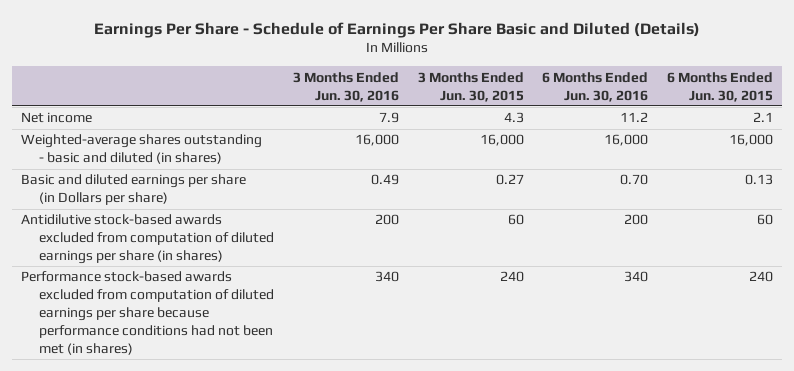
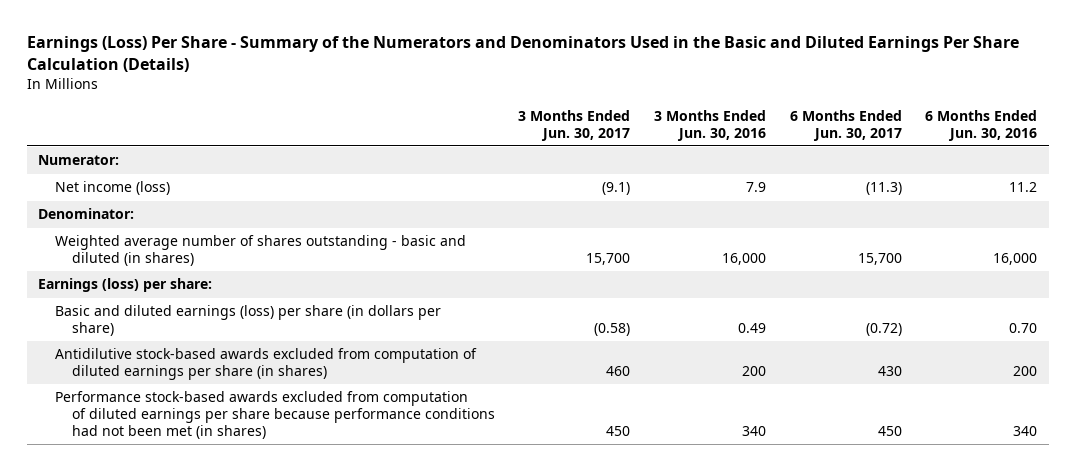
[93,21,700,38] Earnings Per Share - Schedule of Earnings Per Share Basic and Diluted (Details) -> [26,36,1019,72] Earnings (Loss) Per Share - Summary of the Numerators and Denominators Used in the Basic and Diluted Earnings Per Share Calculation (Details)
[417,71,524,102] 3 Months Ended Jun. 30, 2015 -> none
[666,71,773,102] 6 Months Ended Jun. 30, 2015 -> none
none -> [518,109,631,141] 3 Months Ended Jun. 30, 2017
none -> [789,109,902,141] 6 Months Ended Jun. 30, 2017
none -> [38,155,120,166] Numerator:
[21,112,93,124] Net income -> [55,181,171,196] Net income (loss)
none -> [38,208,135,220] Denominator:
[21,134,263,165] Weighted-average shares outstanding - basic and diluted (in shares) -> [55,235,467,267] Weighted average number of shares outstanding - basic and diluted (in shares)
none -> [38,278,213,293] Earnings (loss) per share:
[21,174,247,206] Basic and diluted earnings per share (in Dollars per share) -> [55,305,442,337] Basic and diluted earnings (loss) per share (in dollars per share)

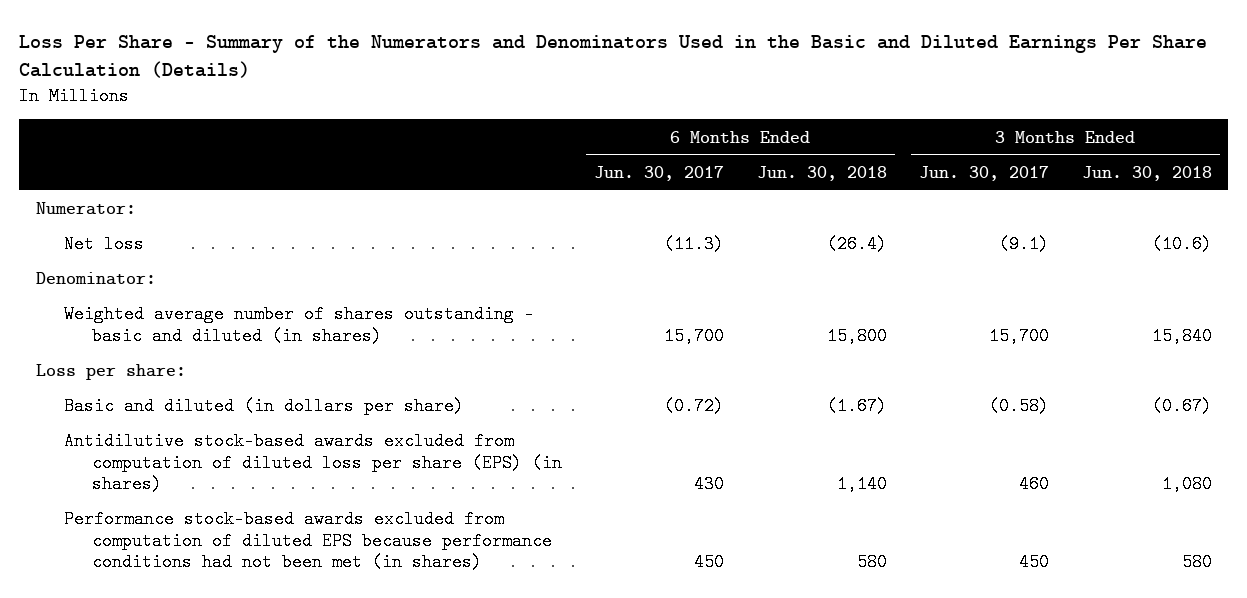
[26,36,1019,72] Earnings (Loss) Per Share - Summary of the Numerators and Denominators Used in the Basic and Diluted Earnings Per Share Calculation (Details) -> [19,34,1208,79] Loss Per Share - Summary of the Numerators and Denominators Used in the Basic and Diluted Earnings Per Share Calculation (Details)
[653,109,766,141] 3 Months Ended Jun. 30, 2016 -> none
[925,109,1038,141] 6 Months Ended Jun. 30, 2016 -> none
none -> [756,165,887,181] Jun. 30, 2018
none -> [1081,165,1212,181] Jun. 30, 2018
[55,181,171,196] Net income (loss) -> [63,235,144,254] Net loss
[38,278,213,293] Earnings (loss) per share: -> [35,364,186,381] Loss per share:
[55,305,442,337] Basic and diluted earnings (loss) per share (in dollars per share) -> [63,397,464,416] Basic and diluted (in dollars per share)
[55,348,478,381] Antidilutive stock-based awards excluded from computation of diluted earnings per share (in shares) -> [63,432,562,494] Antidilutive stock-based awards excluded from computation of diluted loss per share (EPS) (in shares)
[55,391,495,439] Performance stock-based awards excluded from computation of diluted earnings per share because performance conditions had not been met (in shares) -> [63,510,552,572] Performance stock-based awards excluded from computation of diluted EPS because performance conditions had not been met (in shares)

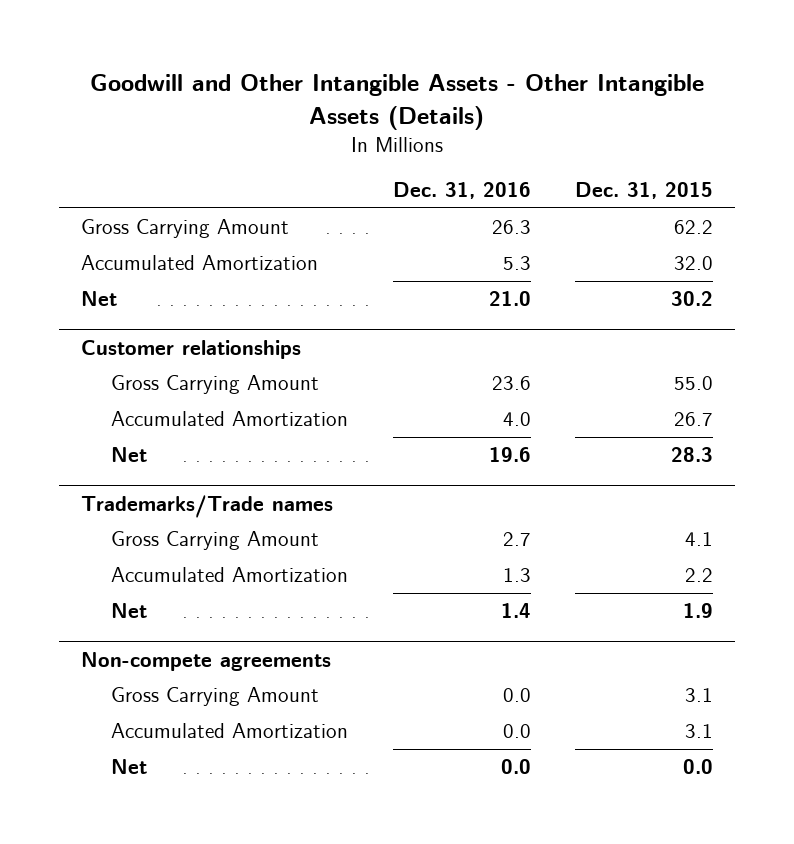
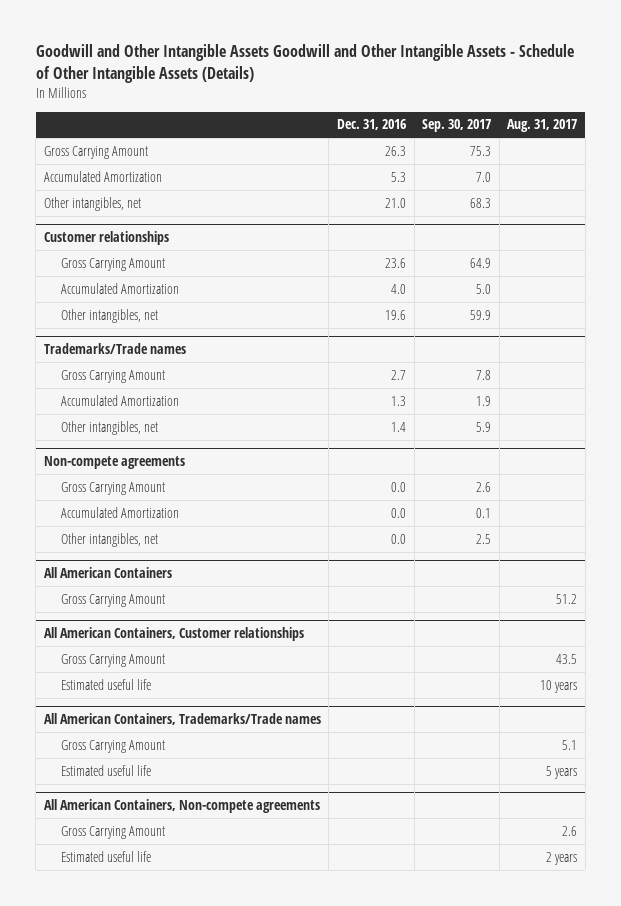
[90,74,705,130] Goodwill and Other Intangible Assets - Other Intangible Assets (Details) -> [35,44,574,83] Goodwill and Other Intangible Assets Goodwill and Other Intangible Assets - Schedule of Other Intangible Assets (Details)
[574,182,713,200] Dec. 31, 2015 -> none
none -> [422,119,492,133] Sep. 30, 2017
none -> [507,119,578,133] Aug. 31, 2017
[81,291,118,307] Net -> [43,196,141,211] Other intangibles, net
[111,447,148,463] Net -> [61,308,159,323] Other intangibles, net
[111,603,148,619] Net -> [61,420,159,435] Other intangibles, net
[111,759,148,775] Net -> [61,532,159,547] Other intangibles, net
none -> [43,567,172,579] All American Containers
none -> [61,593,166,607] Gross Carrying Amount
none -> [43,627,304,642] All American Containers, Customer relationships
none -> [61,653,166,667] Gross Carrying Amount
none -> [61,678,152,690] Estimated useful life
none -> [43,713,321,726] All American Containers, Trademarks/Trade names
none -> [61,739,166,753] Gross Carrying Amount
none -> [61,764,152,776] Estimated useful life
none -> [43,799,320,814] All American Containers, Non-compete agreements
none -> [61,825,166,839] Gross Carrying Amount
none -> [61,850,152,862] Estimated useful life

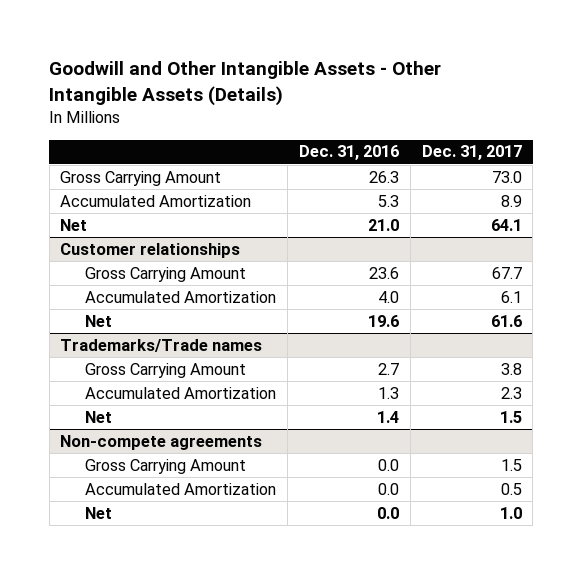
[35,44,574,83] Goodwill and Other Intangible Assets Goodwill and Other Intangible Assets - Schedule of Other Intangible Assets (Details) -> [49,60,442,106] Goodwill and Other Intangible Assets - Other Intangible Assets (Details)
[422,119,492,133] Sep. 30, 2017 -> none
[507,119,578,133] Aug. 31, 2017 -> none
none -> [421,145,522,161] Dec. 31, 2017
[43,196,141,211] Other intangibles, net -> [60,218,88,231] Net
[61,308,159,323] Other intangibles, net -> [85,314,113,327] Net
[61,420,159,435] Other intangibles, net -> [85,410,113,423] Net
[43,567,172,579] All American Containers -> none
[61,593,166,607] Gross Carrying Amount -> none
[43,627,304,642] All American Containers, Customer relationships -> none
[61,653,166,667] Gross Carrying Amount -> none
[61,678,152,690] Estimated useful life -> none
[43,713,321,726] All American Containers, Trademarks/Trade names -> none
[61,739,166,753] Gross Carrying Amount -> none
[61,764,152,776] Estimated useful life -> none
[43,799,320,814] All American Containers, Non-compete agreements -> none
[61,825,166,839] Gross Carrying Amount -> none
[61,850,152,862] Estimated useful life -> none
[61,532,159,547] Other intangibles, net -> [85,506,113,519] Net

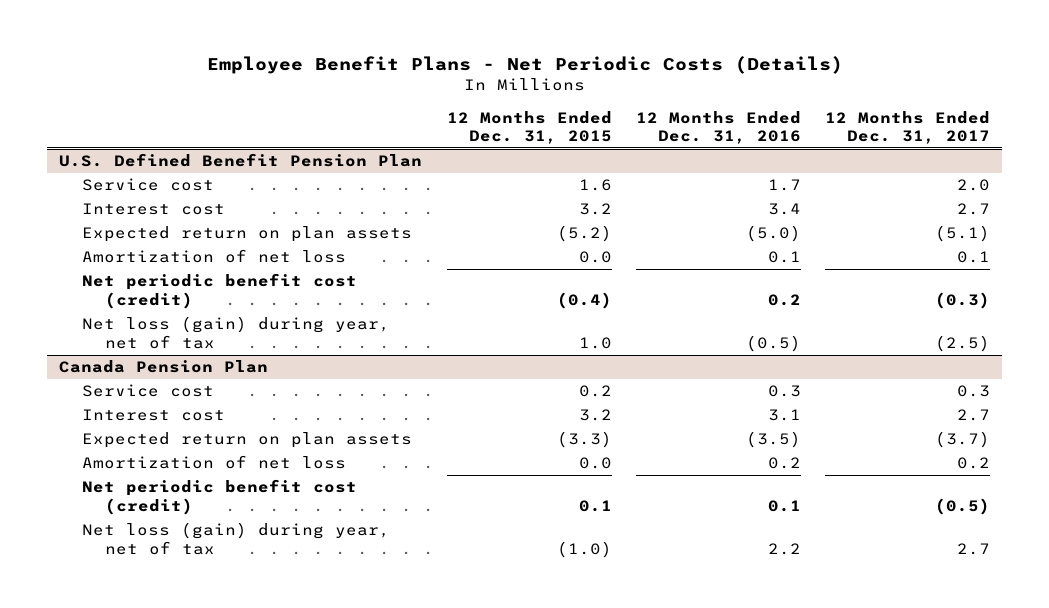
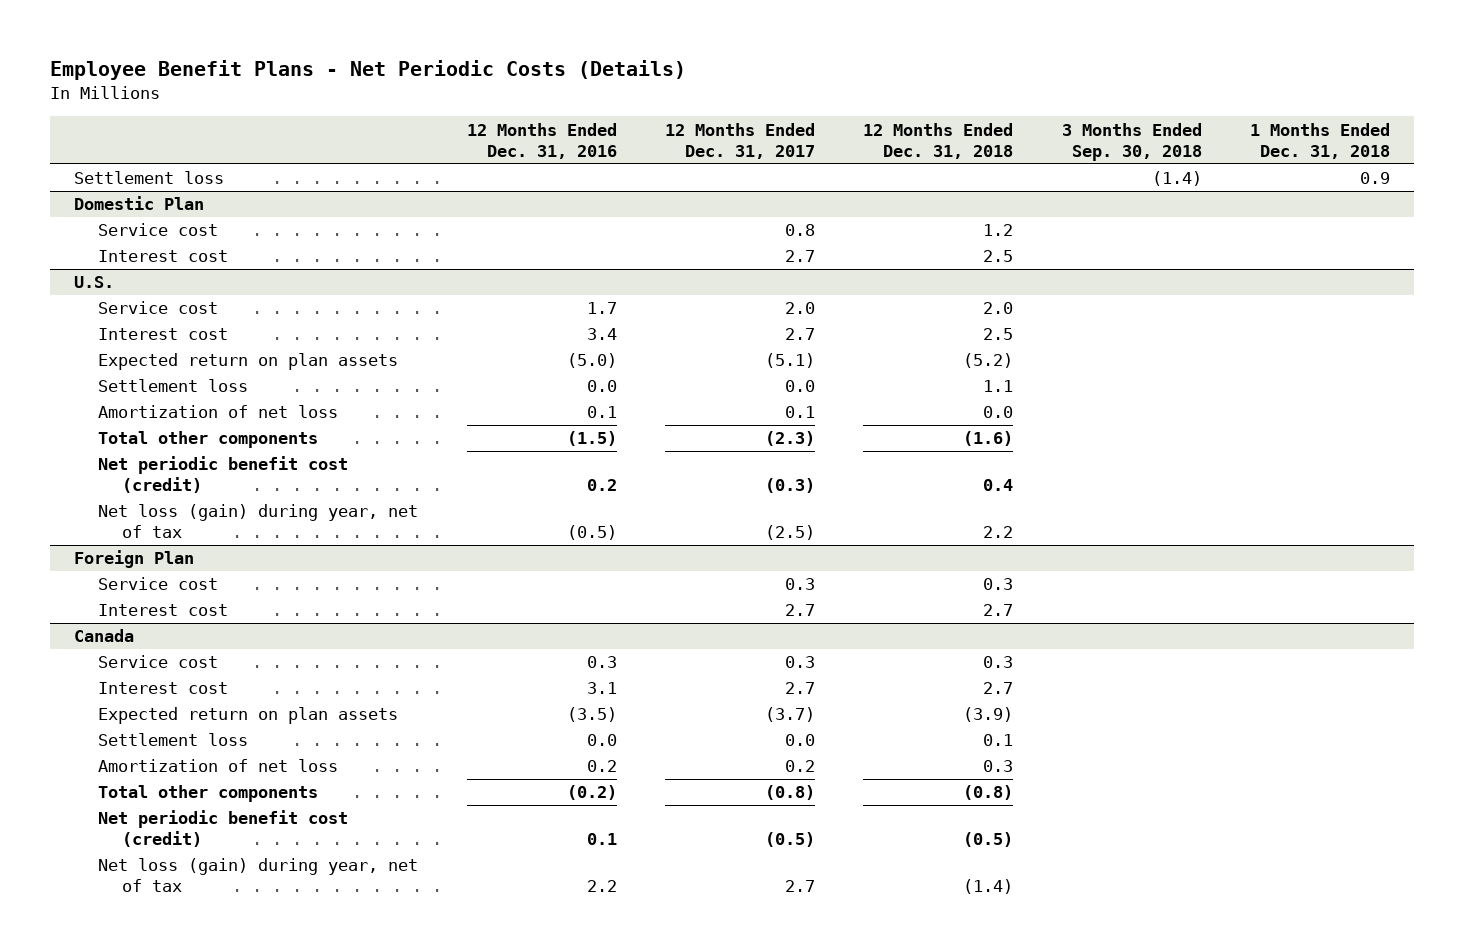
[446,110,612,145] 12 Months Ended Dec. 31, 2015 -> none
none -> [863,122,1014,159] 12 Months Ended Dec. 31, 2018
none -> [1061,122,1202,161] 3 Months Ended Sep. 30, 2018
none -> [1249,122,1390,159] 1 Months Ended Dec. 31, 2018
none -> [74,171,225,185] Settlement loss
[59,153,423,168] U.S. Defined Benefit Pension Plan -> [74,196,205,211] Domestic Plan
none -> [98,223,219,237] Service cost
none -> [98,250,229,263] Interest cost
none -> [74,276,115,289] U.S.
none -> [98,379,249,393] Settlement loss
none -> [98,431,319,449] Total other components
[59,360,269,374] Canada Pension Plan -> [74,550,195,569] Foreign Plan
none -> [98,577,219,591] Service cost
none -> [98,604,229,617] Interest cost
none -> [74,629,135,643] Canada
none -> [98,733,249,747] Settlement loss
none -> [98,785,319,803] Total other components

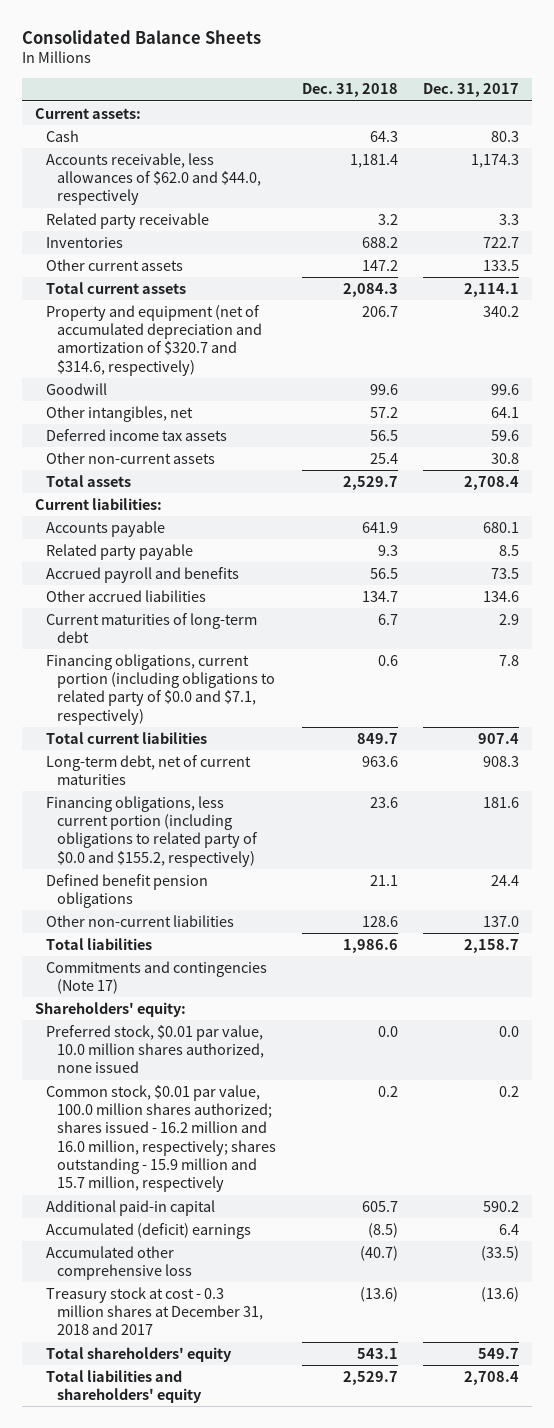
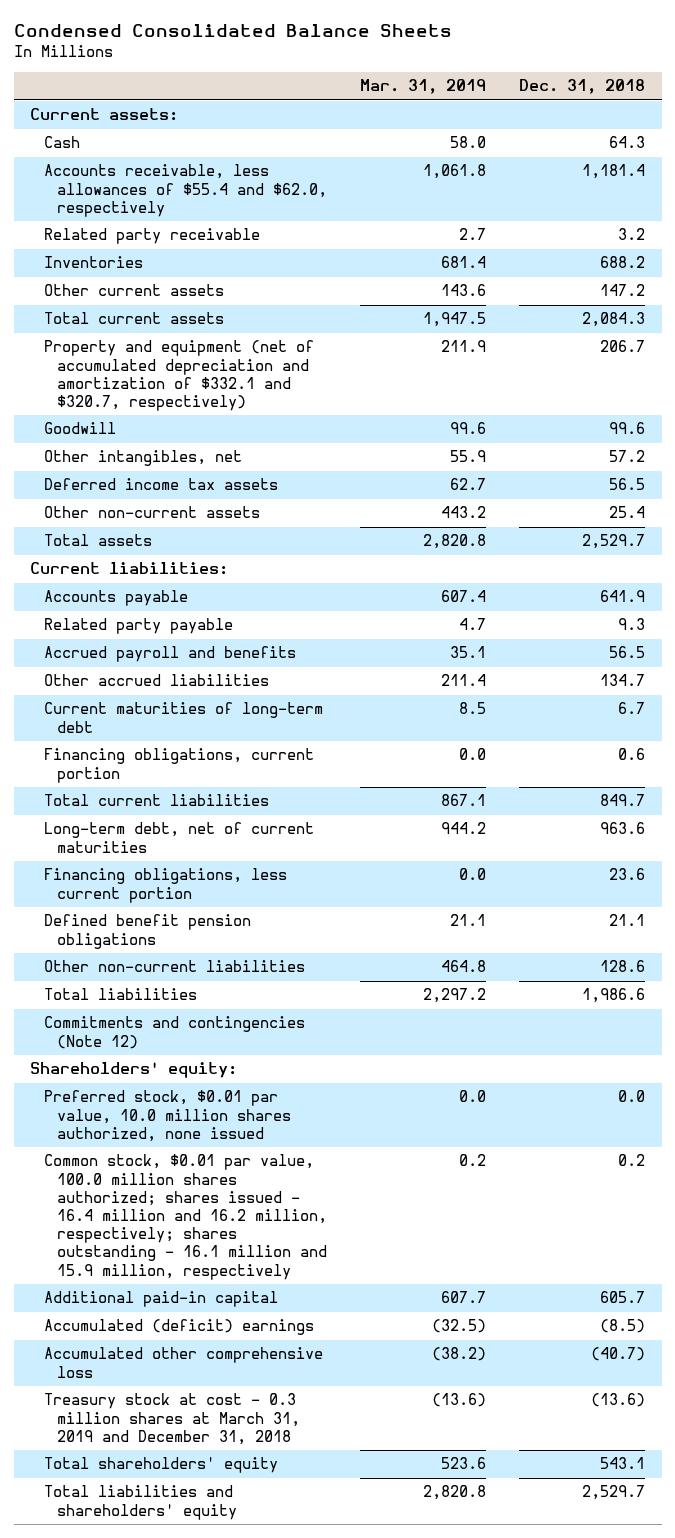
[21,30,261,45] Consolidated Balance Sheets -> [13,23,452,37] Condensed Consolidated Balance Sheets
[423,83,520,98] Dec. 31, 2017 -> none
none -> [360,79,487,95] Mar. 31, 2019
[45,152,261,206] Accounts receivable, less allowances of $62.0 and $44.0, respectively -> [43,164,328,217] Accounts receivable, less allowances of $55.4 and $62.0, respectively
[45,304,262,376] Property and equipment (net of accumulated depreciation and amortization of $320.7 and $314.6, respectively) -> [43,340,314,412] Property and equipment (net of accumulated depreciation and amortization of $332.1 and $320.7, respectively)
[45,653,275,725] Financing obligations, current portion (including obligations to related party of $0.0 and $7.1, respectively) -> [43,748,314,783] Financing obligations, current portion
[45,795,258,867] Financing obligations, less current portion (including obligations to related party of $0.0 and $155.2, respectively) -> [43,868,287,903] Financing obligations, less current portion
[45,960,267,995] Commitments and contingencies (Note 17) -> [43,1016,305,1049] Commitments and contingencies (Note 12)
[45,1084,276,1193] Common stock, $0.01 par value, 100.0 million shares authorized; shares issued - 16.2 million and 16.0 million, respectively; shares outstanding - 15.9 million and 15.7 million, respectively -> [43,1154,328,1280] Common stock, $0.01 par value, 100.0 million shares authorized; shares issued - 16.4 million and 16.2 million, respectively; shares outstanding - 16.1 million and 15.9 million, respectively
[45,1286,263,1336] Treasury stock at cost - 0.3 million shares at December 31, 2018 and 2017 -> [43,1393,301,1445] Treasury stock at cost - 0.3 million shares at March 31, 2019 and December 31, 2018

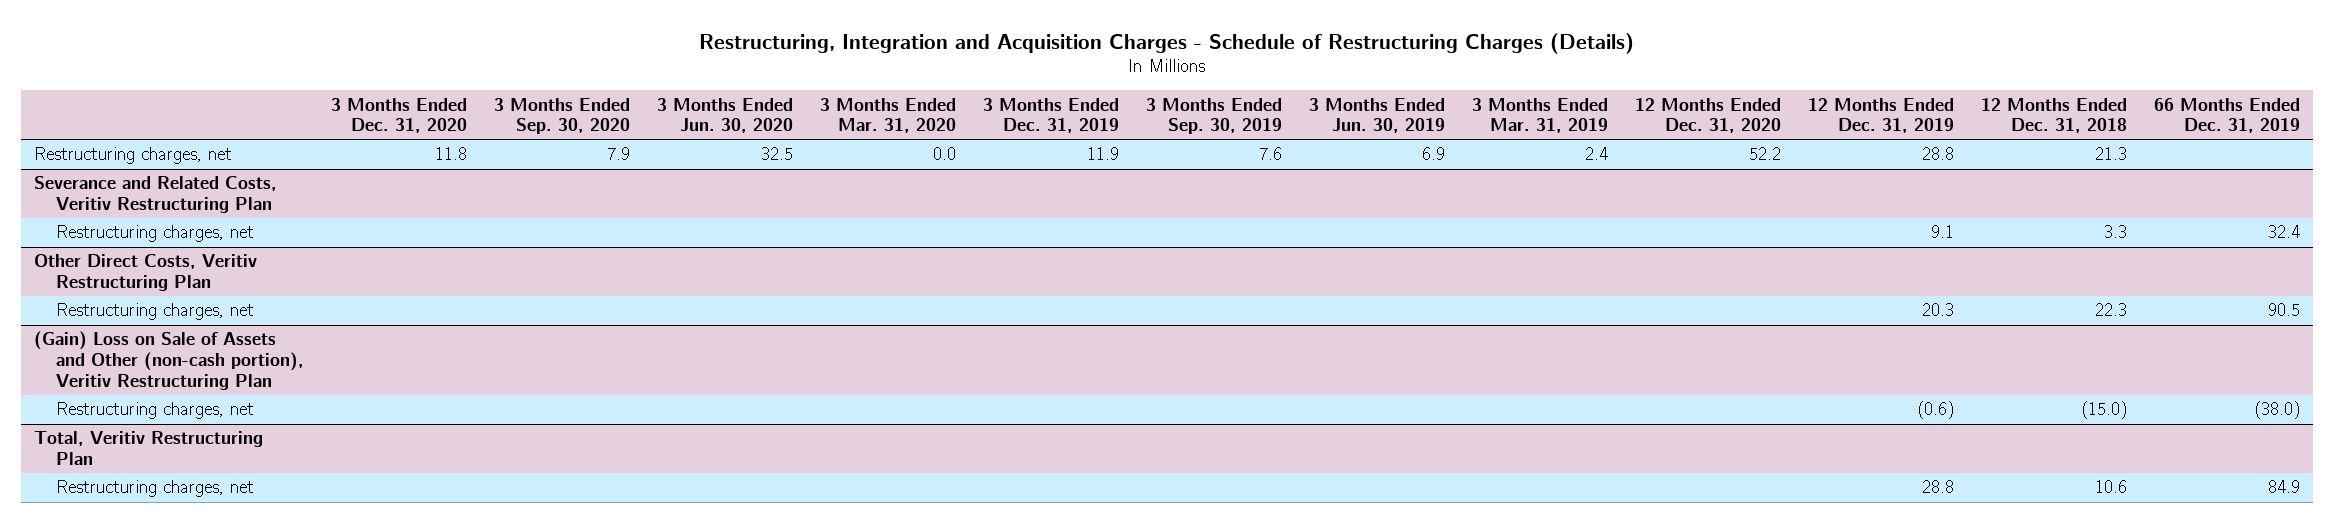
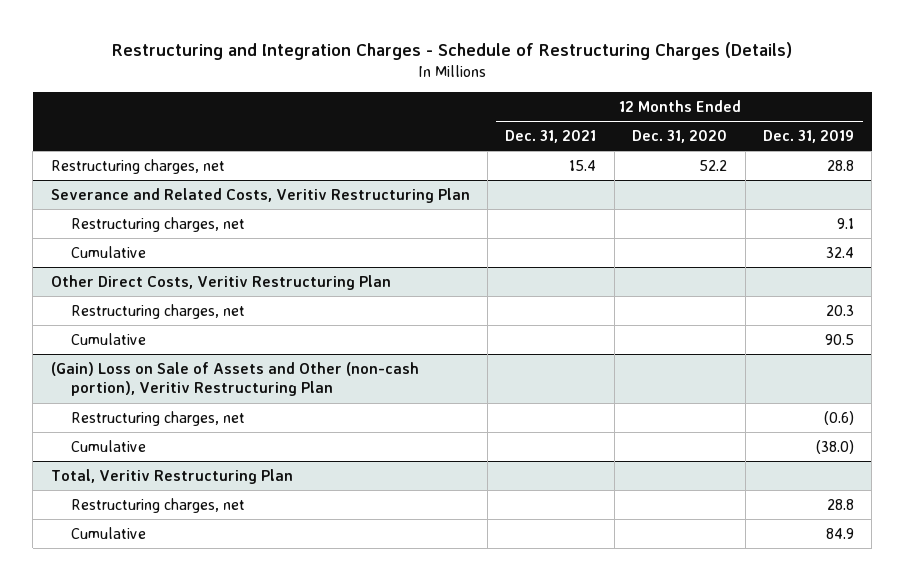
[699,32,1635,54] Restructuring, Integration and Acquisition Charges - Schedule of Restructuring Charges (Details) -> [112,42,793,61] Restructuring and Integration Charges - Schedule of Restructuring Charges (Details)
[331,97,468,134] 3 Months Ended Dec. 31, 2020 -> none
[494,97,631,135] 3 Months Ended Sep. 30, 2020 -> none
[656,97,793,134] 3 Months Ended Jun. 30, 2020 -> none
[819,97,956,134] 3 Months Ended Mar. 31, 2020 -> none
[982,97,1119,134] 3 Months Ended Dec. 31, 2019 -> none
[1145,97,1282,135] 3 Months Ended Sep. 30, 2019 -> none
[1308,97,1445,134] 3 Months Ended Jun. 30, 2019 -> none
[1471,97,1608,134] 3 Months Ended Mar. 31, 2019 -> none
[1980,97,2127,134] 12 Months Ended Dec. 31, 2018 -> none
[2153,97,2300,134] 66 Months Ended Dec. 31, 2019 -> none
none -> [505,129,597,143] Dec. 31, 2021
none -> [70,245,146,258] Cumulative
none -> [70,332,146,345] Cumulative
none -> [70,439,146,452] Cumulative
none -> [70,526,146,539] Cumulative

